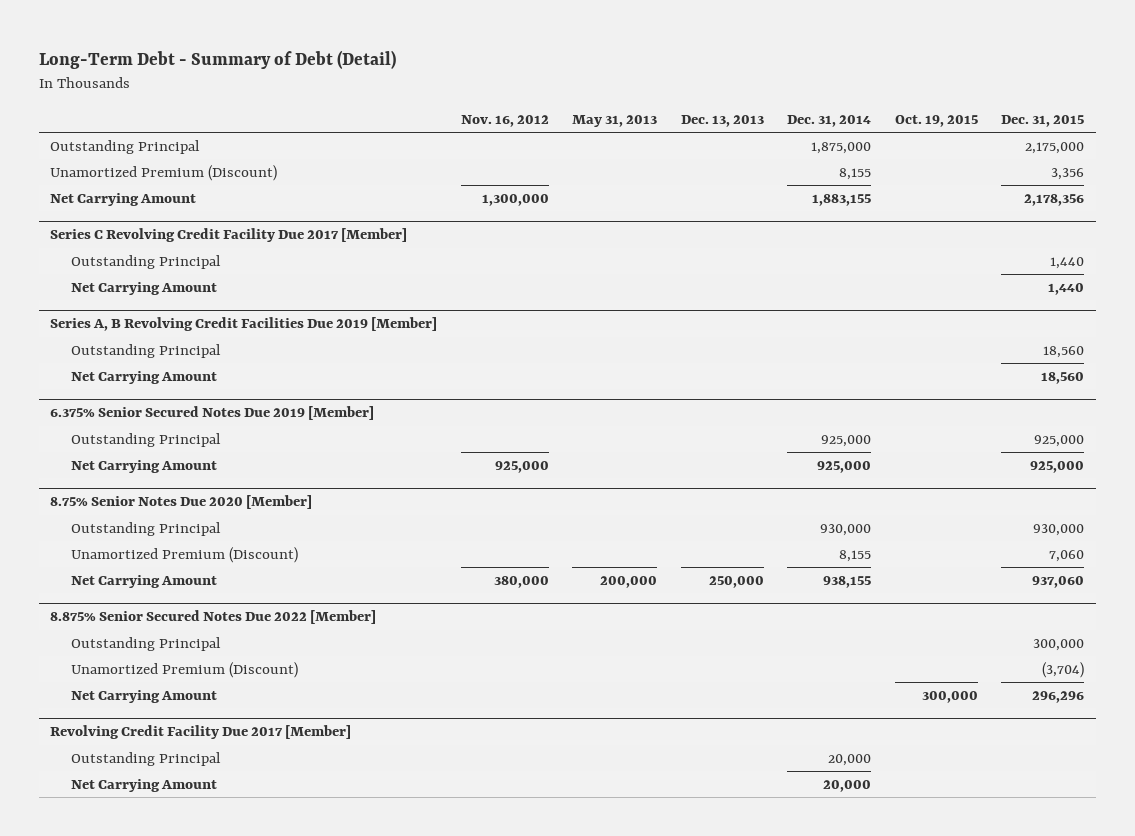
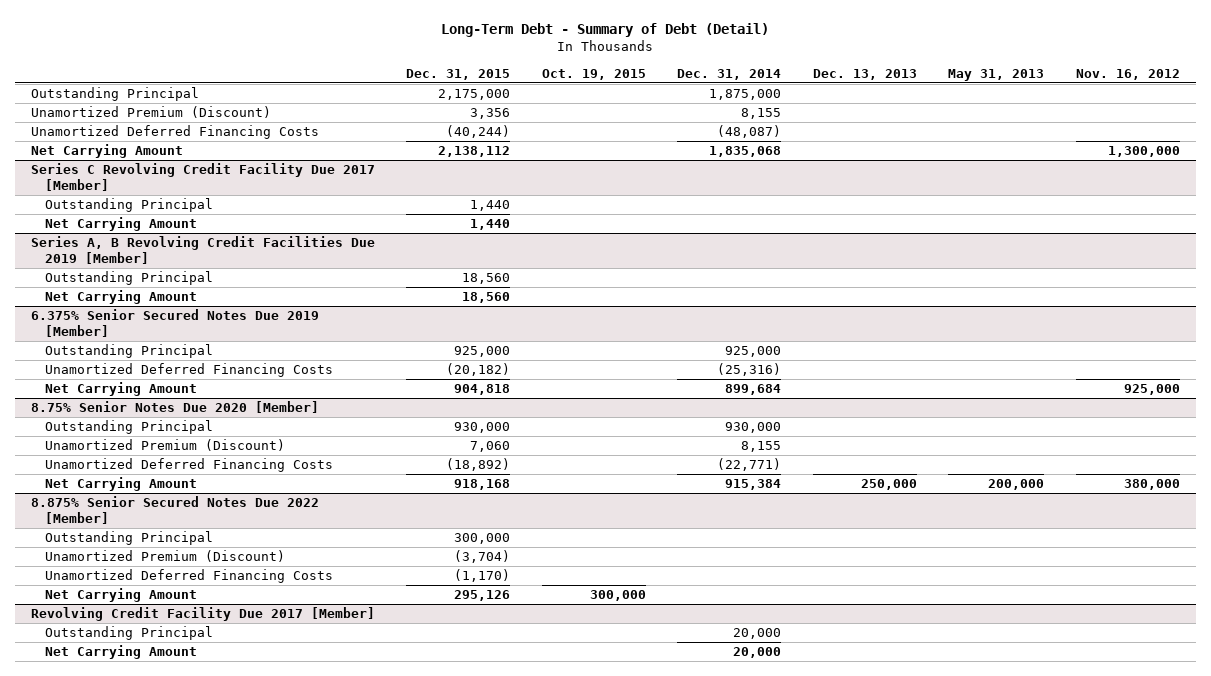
none -> [31,125,320,140] Unamortized Deferred Financing Costs
[812,194,872,207] 1,883,155 -> [709,146,782,158] 1,835,068
[1024,194,1085,207] 2,178,356 -> [438,146,511,158] 2,138,112
none -> [45,363,334,378] Unamortized Deferred Financing Costs
[817,461,872,474] 925,000 -> [725,384,782,396] 899,684
[1030,461,1085,474] 925,000 -> [454,384,511,396] 904,818
none -> [45,458,334,473] Unamortized Deferred Financing Costs
[823,576,872,589] 938,155 -> [725,479,782,491] 915,384
[1032,576,1085,589] 937,060 -> [454,479,511,491] 918,168
none -> [45,569,334,584] Unamortized Deferred Financing Costs
[1032,691,1085,704] 296,296 -> [454,590,511,602] 295,126

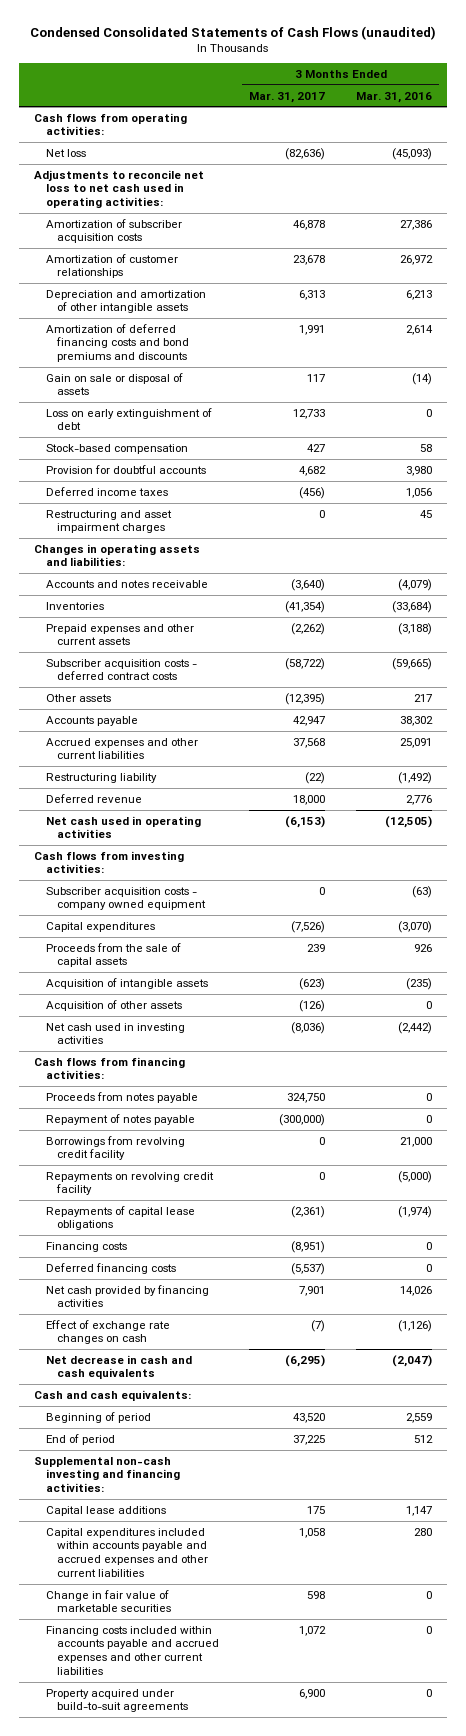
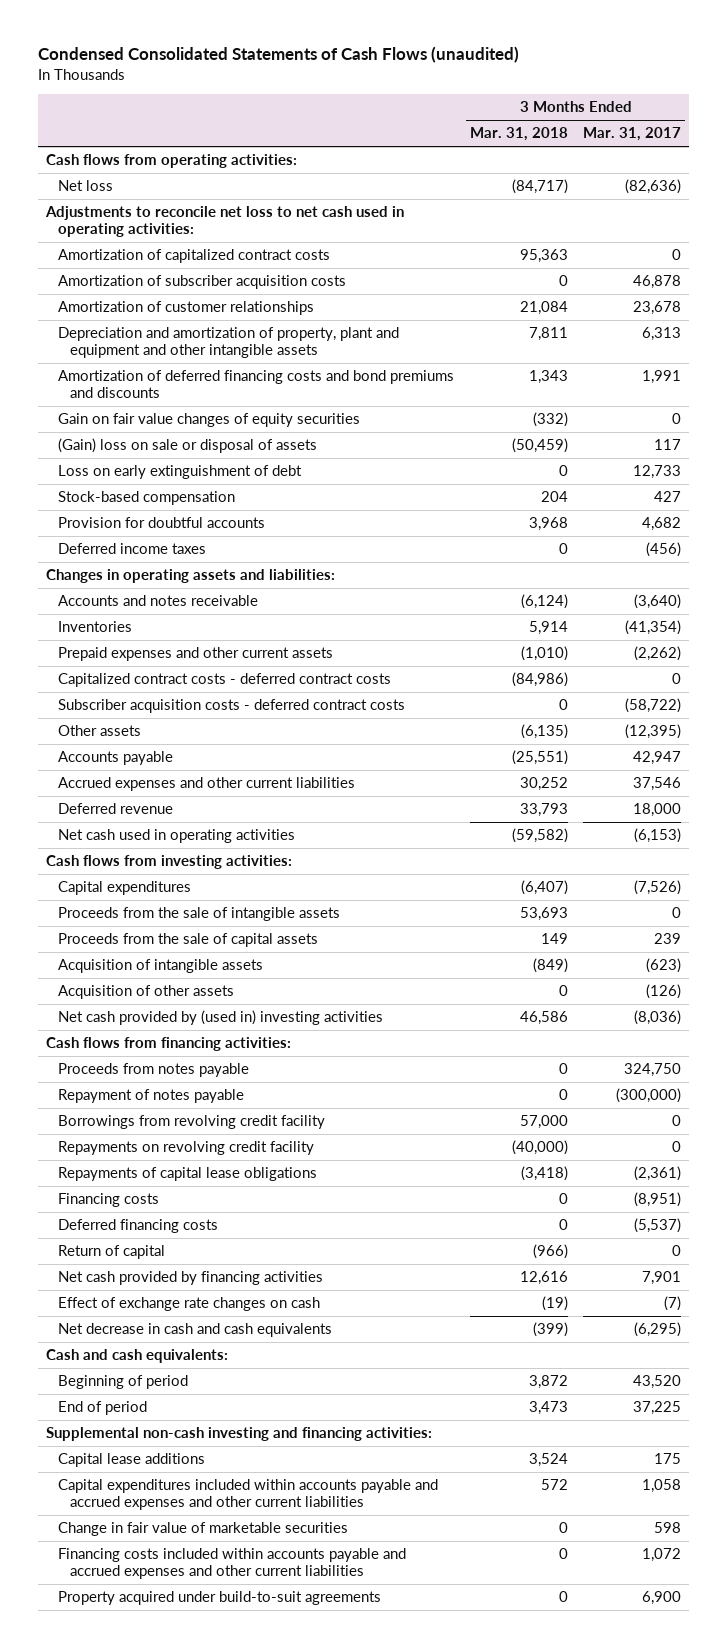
[355,91,432,103] Mar. 31, 2016 -> none
none -> [469,127,568,142] Mar. 31, 2018
none -> [57,249,330,264] Amortization of capitalized contract costs
[45,289,206,314] Depreciation and amortization of other intangible assets -> [57,327,399,358] Depreciation and amortization of property, plant and equipment and other intangible assets
none -> [57,413,360,428] Gain on fair value changes of equity securities
[45,372,183,396] Gain on sale or disposal of assets -> [57,438,317,454] (Gain) loss on sale or disposal of assets
[45,509,172,534] Restructuring and asset impairment charges -> none
none -> [57,673,391,688] Capitalized contract costs - deferred contract costs
[45,772,157,783] Restructuring liability -> none
[293,737,326,748] 37,568 -> [633,777,682,792] 37,546
[45,886,206,911] Subscriber acquisition costs - company owned equipment -> none
none -> [57,907,340,922] Proceeds from the sale of intangible assets
[45,1022,185,1045] Net cash used in investing activities -> [57,1010,383,1026] Net cash provided by (used in) investing activities
none -> [57,1245,165,1260] Return of capital

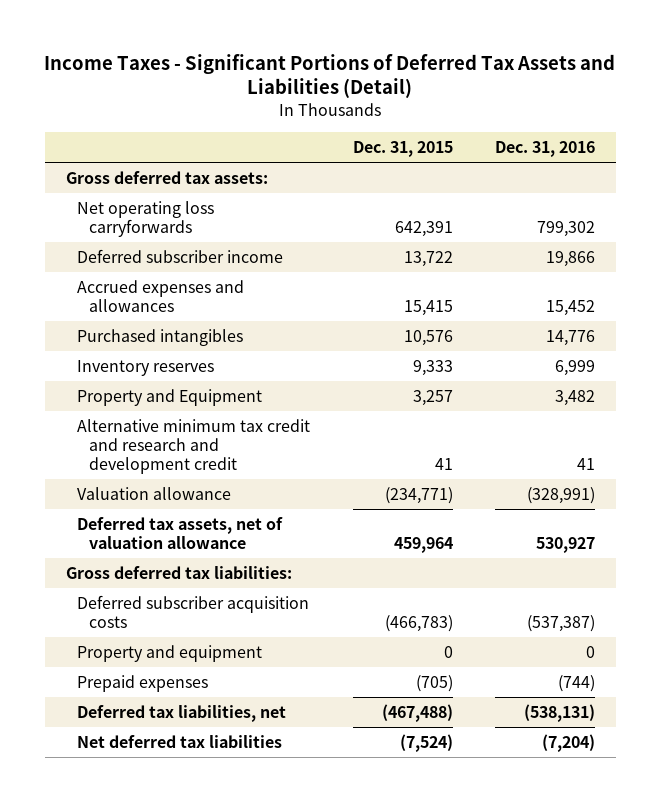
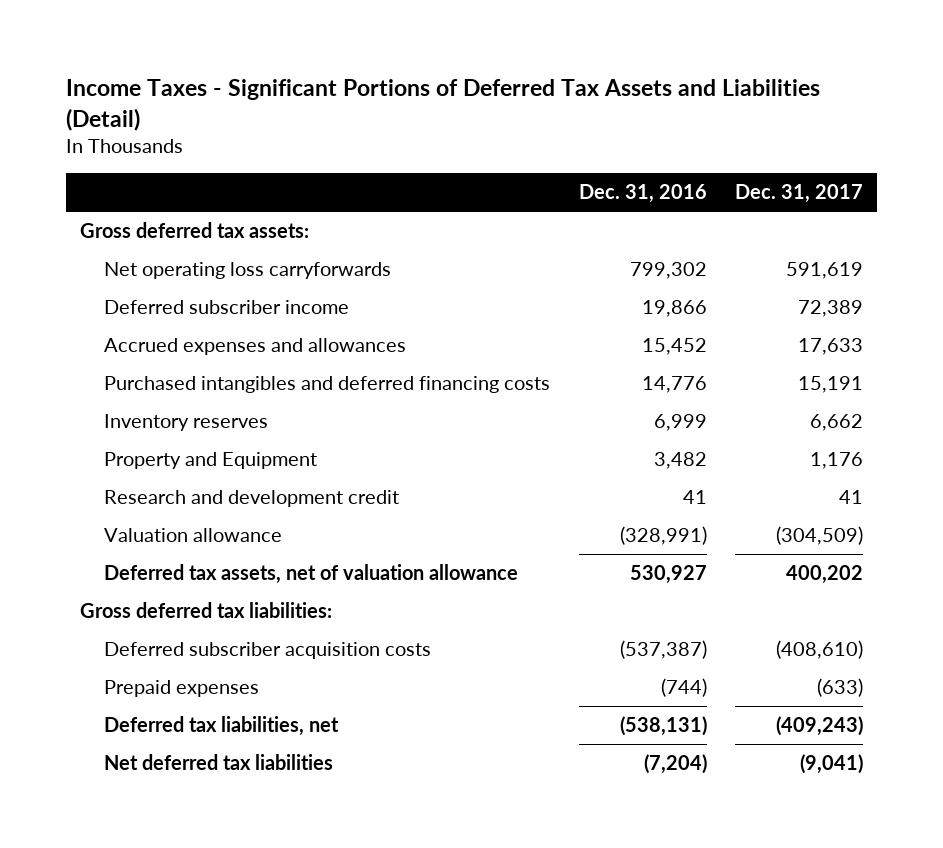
[352,140,453,157] Dec. 31, 2015 -> none
none -> [735,184,864,204] Dec. 31, 2017
[77,329,244,347] Purchased intangibles -> [103,376,550,394] Purchased intangibles and deferred financing costs
[77,419,311,474] Alternative minimum tax credit and research and development credit -> [103,490,399,508] Research and development credit
[77,645,263,663] Property and equipment -> none

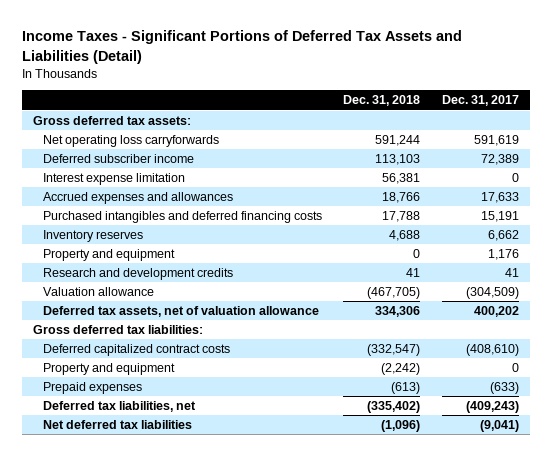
[578,184,707,204] Dec. 31, 2016 -> none
none -> [343,95,421,107] Dec. 31, 2018
none -> [42,172,185,185] Interest expense limitation
[103,452,317,470] Property and Equipment -> [42,248,175,261] Property and equipment
[103,490,399,508] Research and development credit -> [42,267,233,280] Research and development credits
[103,642,431,660] Deferred subscriber acquisition costs -> [42,343,230,356] Deferred capitalized contract costs
none -> [42,362,175,375] Property and equipment

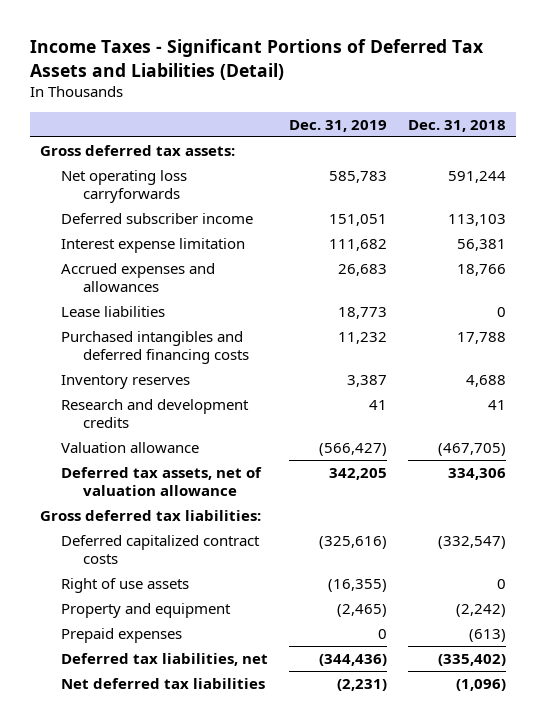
[441,95,519,107] Dec. 31, 2017 -> none
none -> [288,119,387,132] Dec. 31, 2019
none -> [61,305,166,317] Lease liabilities
[42,248,175,261] Property and equipment -> none
none -> [61,577,190,593] Right of use assets

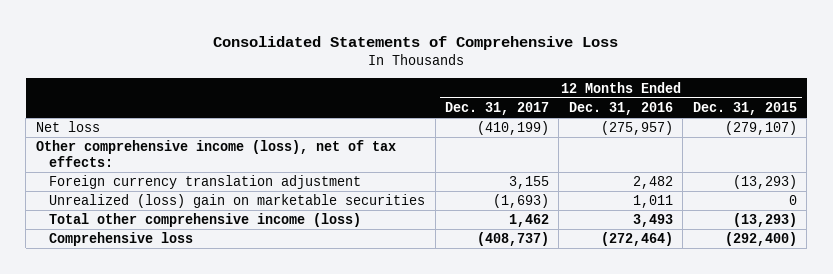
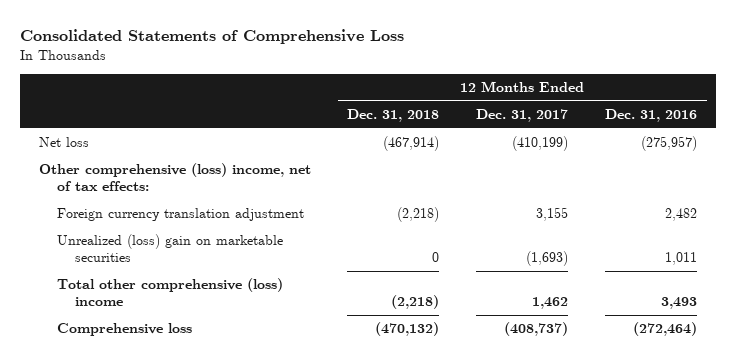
[692,102,797,116] Dec. 31, 2015 -> none
none -> [347,108,440,122] Dec. 31, 2018
[35,140,396,167] Other comprehensive income (loss), net of tax effects: -> [38,163,311,192] Other comprehensive (loss) income, net of tax effects:
[49,213,362,228] Total other comprehensive income (loss) -> [56,278,283,307] Total other comprehensive (loss) income

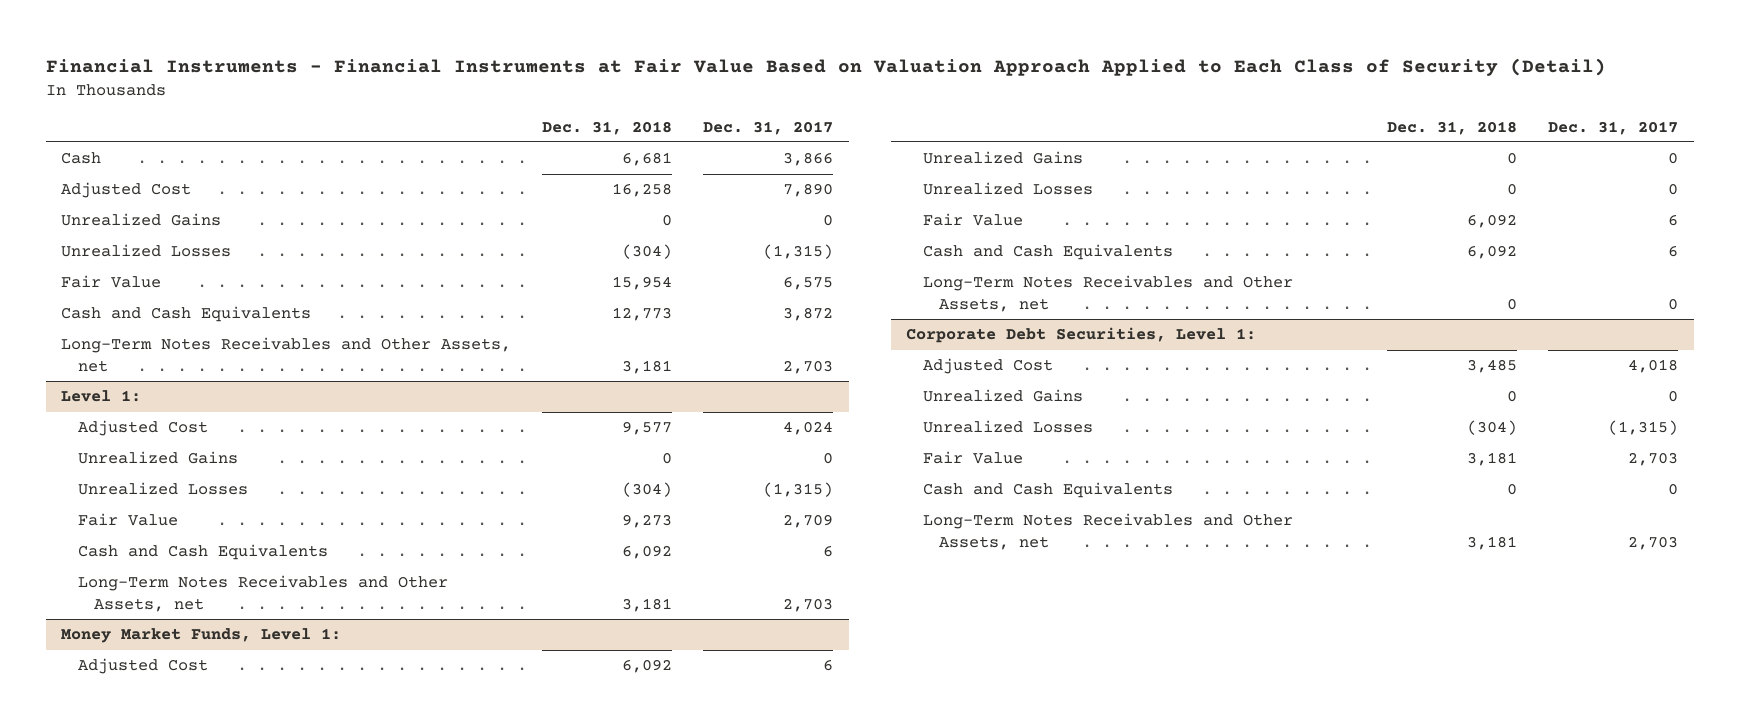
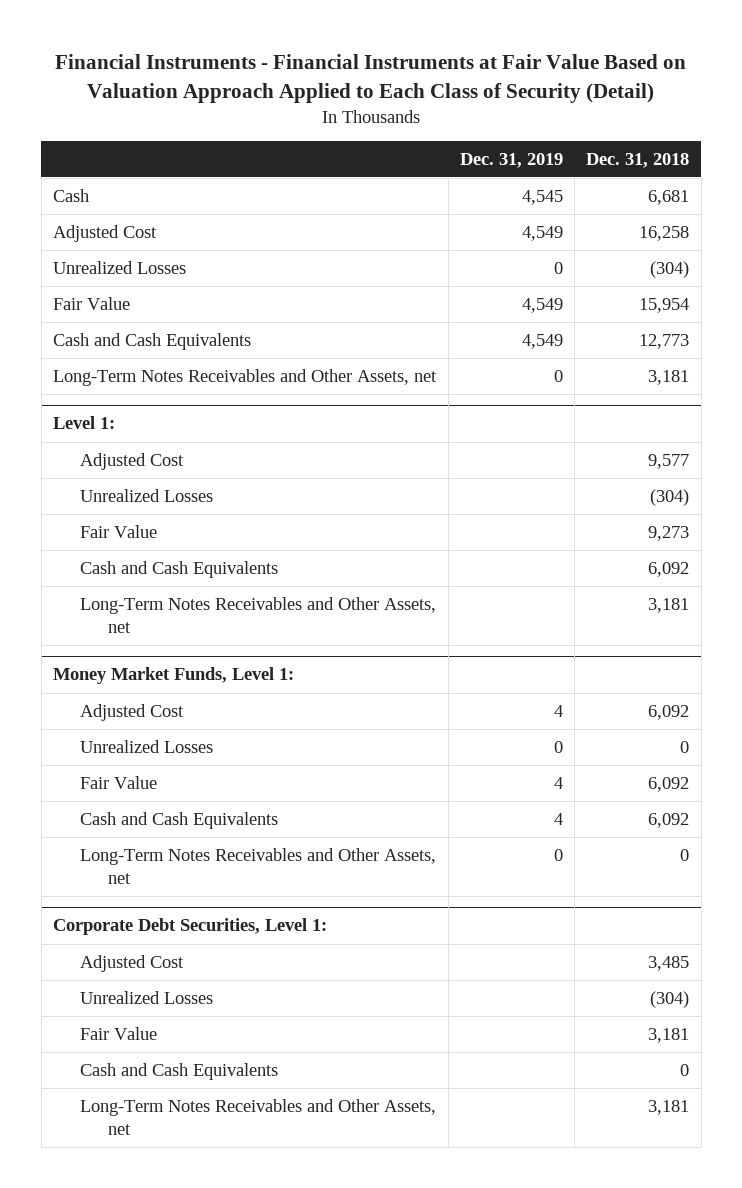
[703,120,834,135] Dec. 31, 2017 -> none
none -> [459,152,563,168] Dec. 31, 2019
[61,213,222,227] Unrealized Gains -> none
[77,451,238,465] Unrealized Gains -> none
[922,151,1083,165] Unrealized Gains -> none
[922,389,1083,403] Unrealized Gains -> none

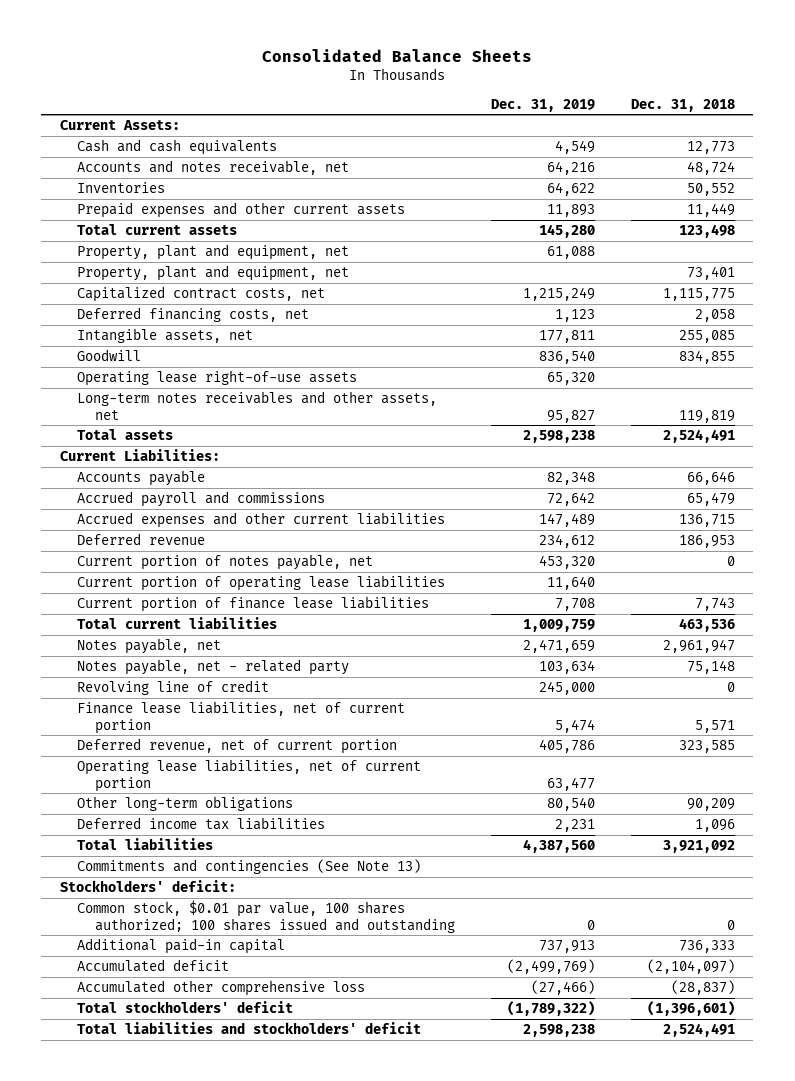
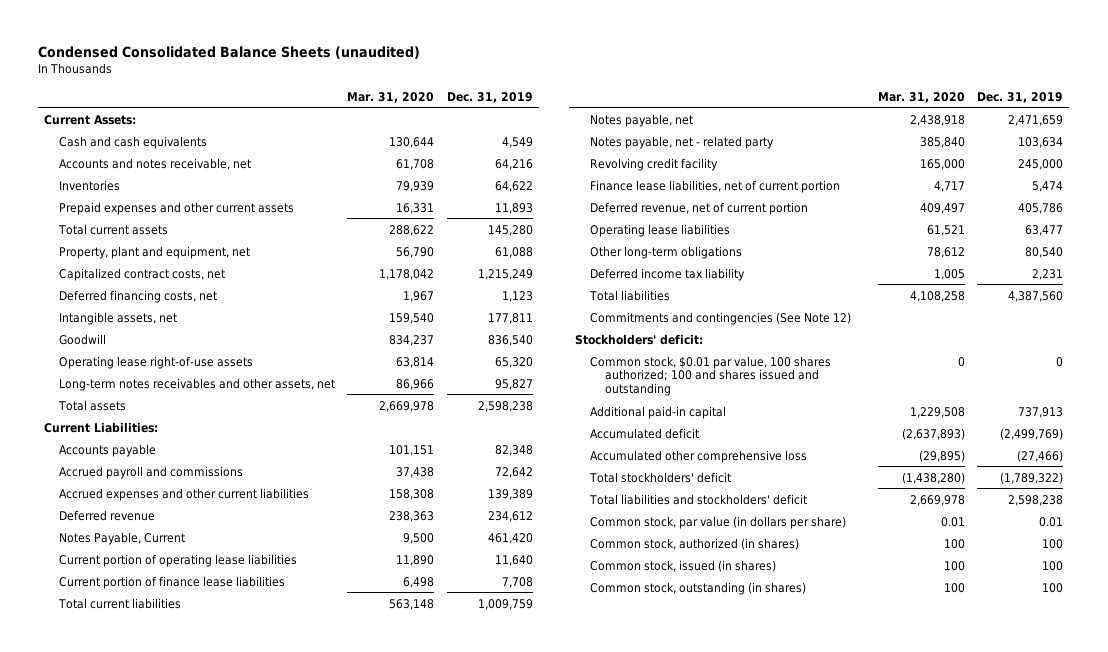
[262,49,533,63] Consolidated Balance Sheets -> [38,45,421,59] Condensed Consolidated Balance Sheets (unaudited)
[631,98,736,112] Dec. 31, 2018 -> none
none -> [347,91,435,103] Mar. 31, 2020
[77,264,350,281] Property, plant and equipment, net -> none
[539,512,596,527] 147,489 -> [487,488,533,500] 139,389
[77,553,374,570] Current portion of notes payable, net -> [59,531,186,545] Notes Payable, Current
[539,554,596,569] 453,320 -> [487,532,533,544] 461,420
[77,679,270,695] Revolving line of credit -> [589,157,718,171] Revolving credit facility
[77,758,422,792] Operating lease liabilities, net of current portion -> [589,223,730,237] Operating lease liabilities
[77,816,326,830] Deferred income tax liabilities -> [589,267,745,281] Deferred income tax liability
[77,858,422,874] Commitments and contingencies (See Note 13) -> [589,311,851,325] Commitments and contingencies (See Note 12)
[77,899,455,933] Common stock, $0.01 par value, 100 shares authorized; 100 shares issued and outstanding -> [589,355,831,397] Common stock, $0.01 par value, 100 shares authorized; 100 and shares issued and outstanding
none -> [589,515,846,529] Common stock, par value (in dollars per share)
none -> [589,537,799,550] Common stock, authorized (in shares)
none -> [589,559,776,572] Common stock, issued (in shares)
none -> [589,581,806,595] Common stock, outstanding (in shares)

